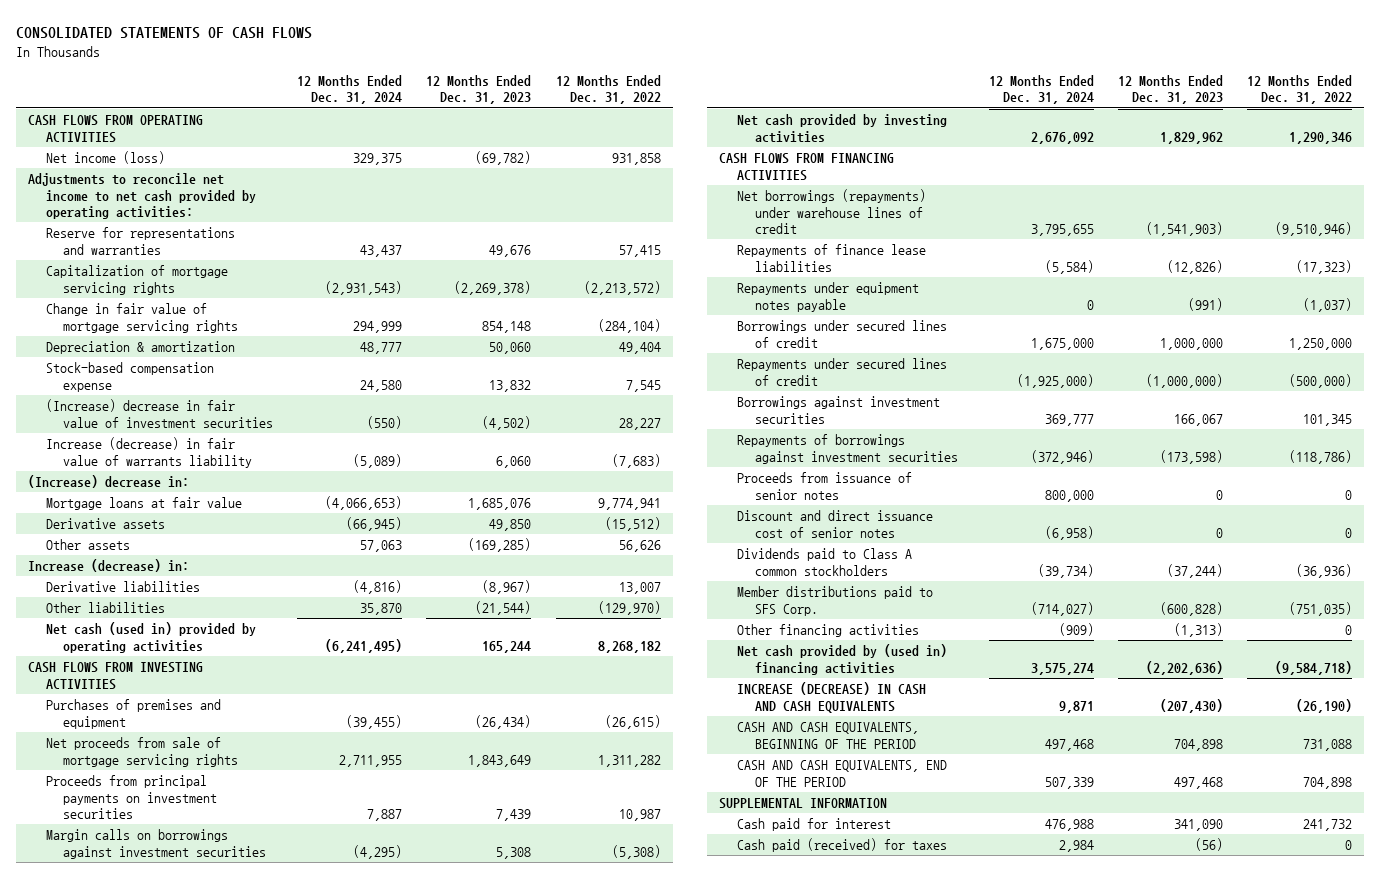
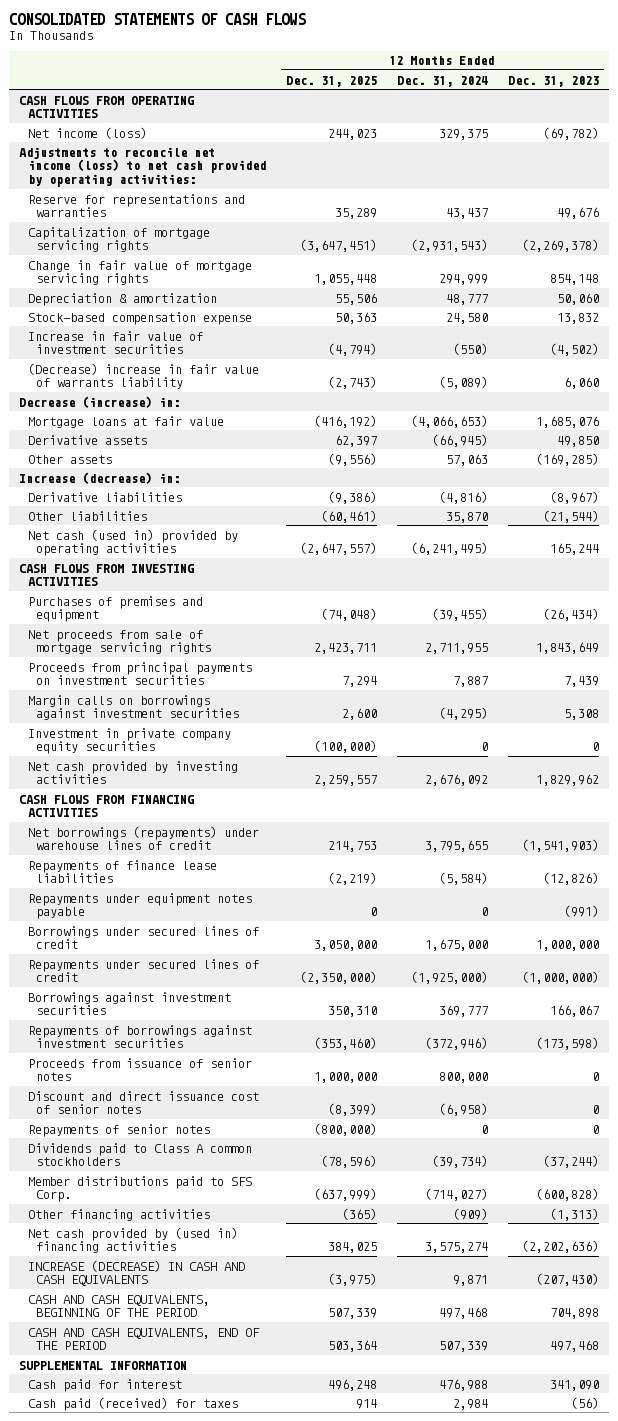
[555,74,661,105] 12 Months Ended Dec. 31, 2022 -> none
none -> [285,75,377,87] Dec. 31, 2025
[27,173,256,220] Adjustments to reconcile net income to net cash provided by operating activities: -> [18,146,266,188] Adjustments to reconcile net income (loss) to net cash provided by operating activities:
[45,399,274,428] (Increase) decrease in fair value of investment securities -> [27,330,203,355] Increase in fair value of investment securities
[45,437,253,468] Increase (decrease) in fair value of warrants liability -> [27,362,259,390] (Decrease) increase in fair value of warrants liability
[27,475,189,489] (Increase) decrease in: -> [18,395,180,408] Decrease (increase) in:
none -> [27,727,231,755] Investment in private company equity securities
none -> [27,1123,210,1137] Repayments of senior notes

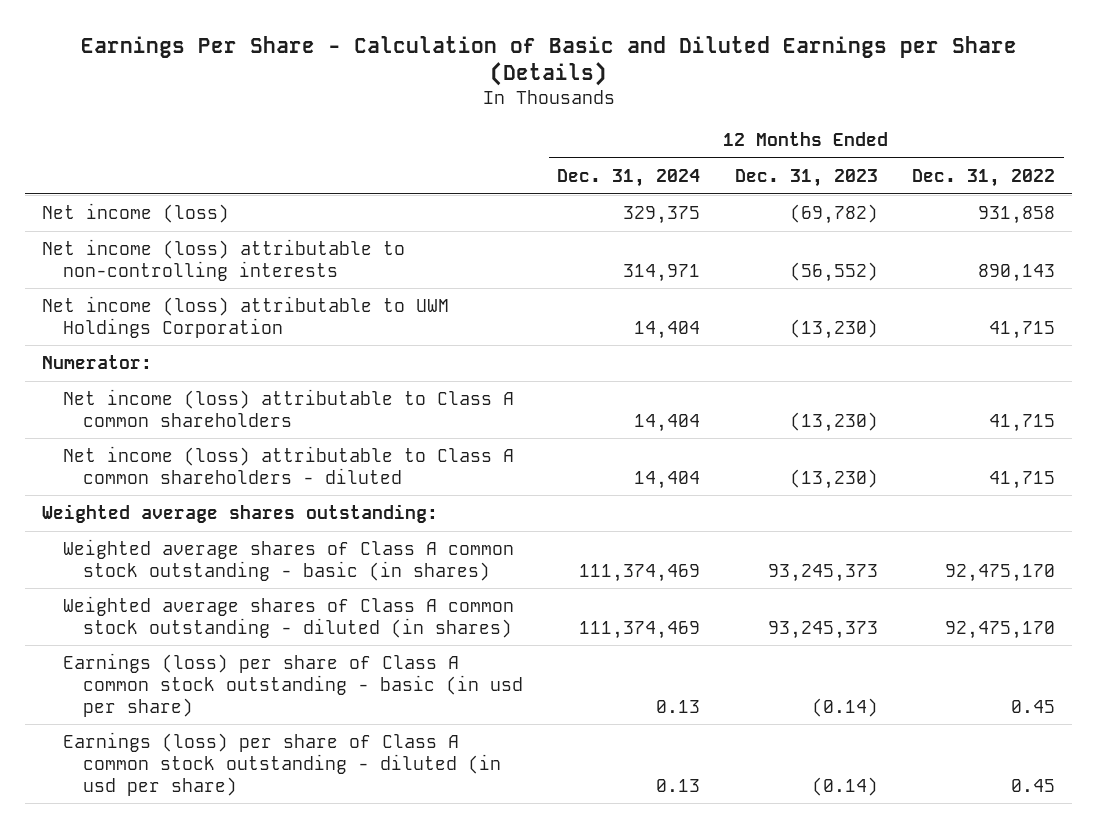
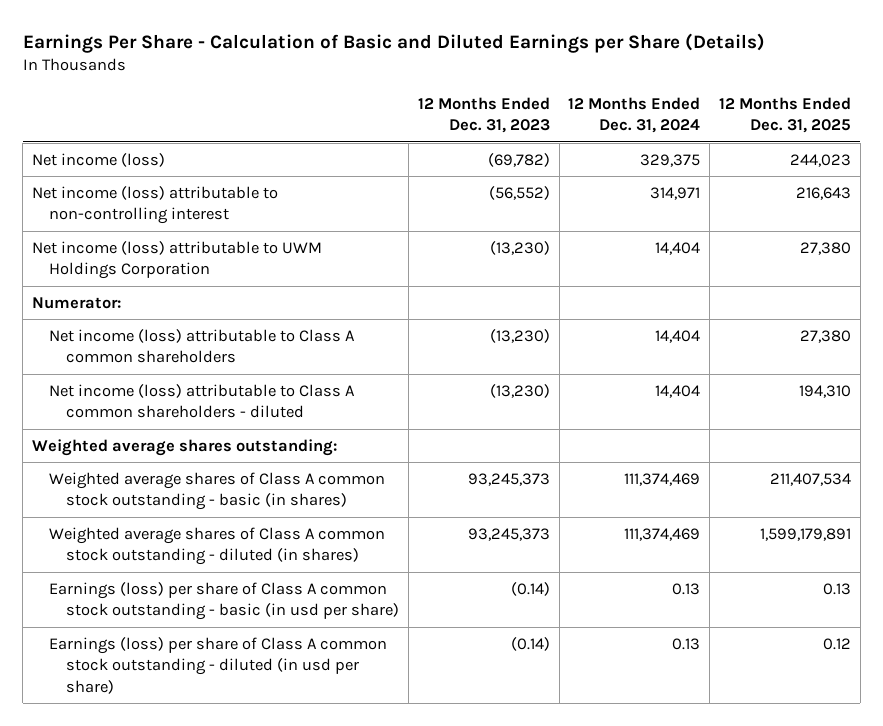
[912,168,1056,187] Dec. 31, 2022 -> none
none -> [718,96,851,134] 12 Months Ended Dec. 31, 2025
[42,239,406,281] Net income (loss) attributable to non-controlling interests -> [31,185,278,225] Net income (loss) attributable to non-controlling interest

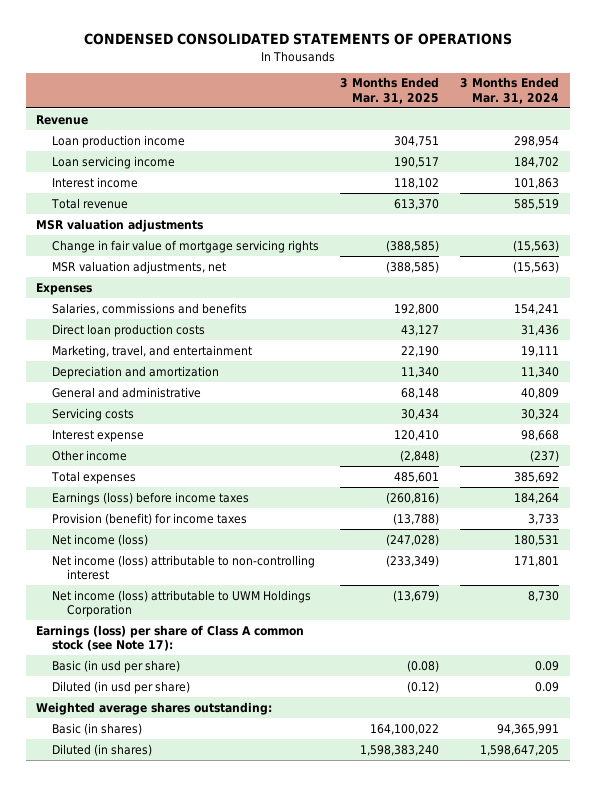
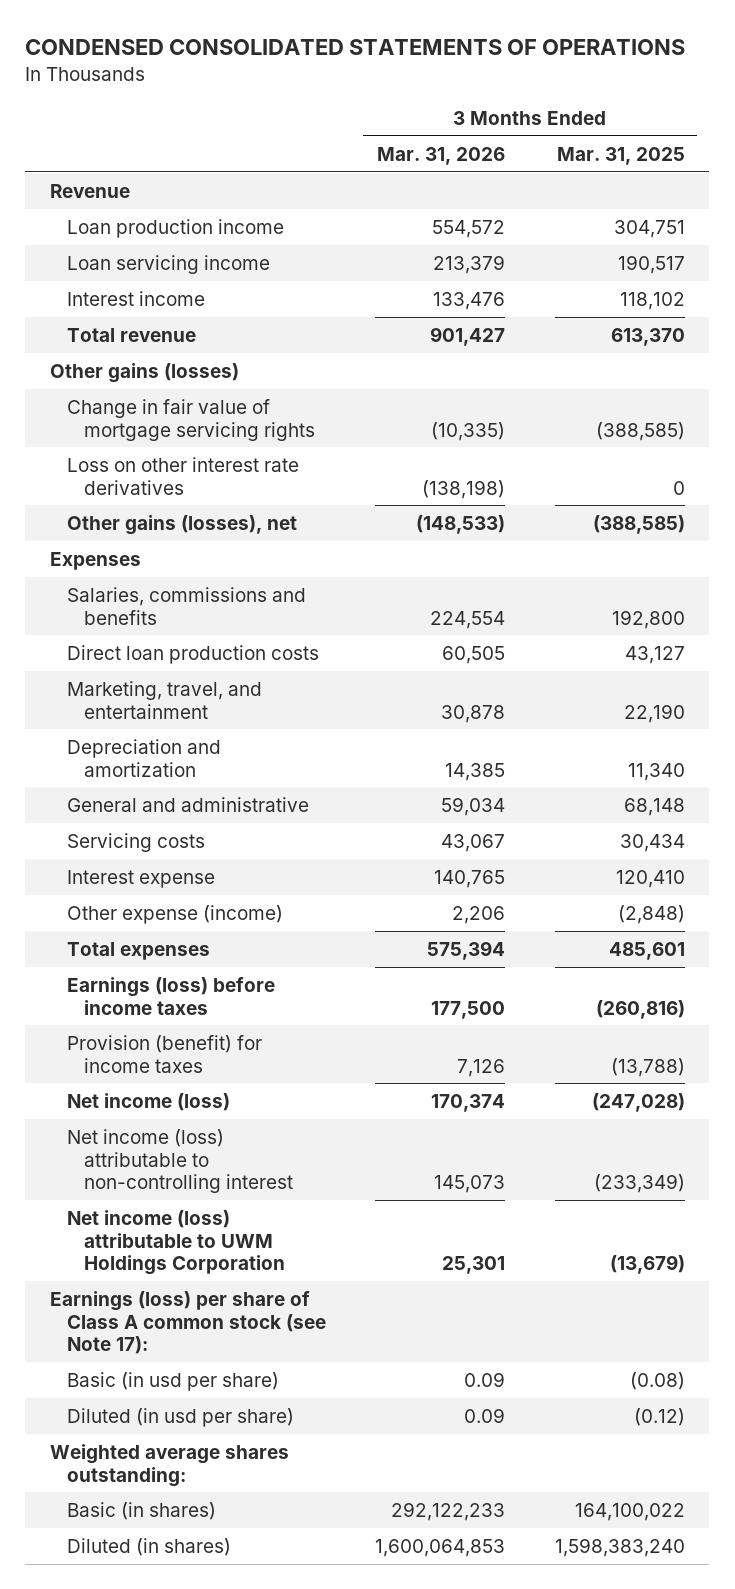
[460,77,560,104] 3 Months Ended Mar. 31, 2024 -> none
none -> [377,146,506,165] Mar. 31, 2026
[36,218,204,232] MSR valuation adjustments -> none
none -> [50,362,240,383] Other gains (losses)
none -> [66,456,299,495] Loss on other interest rate derivatives
[51,260,226,274] MSR valuation adjustments, net -> [66,514,297,535] Other gains (losses), net
[51,449,127,461] Other income -> [66,904,283,924] Other expense (income)

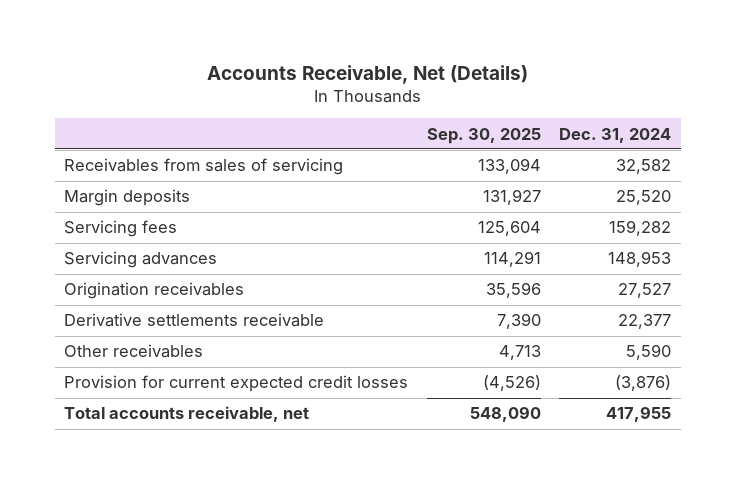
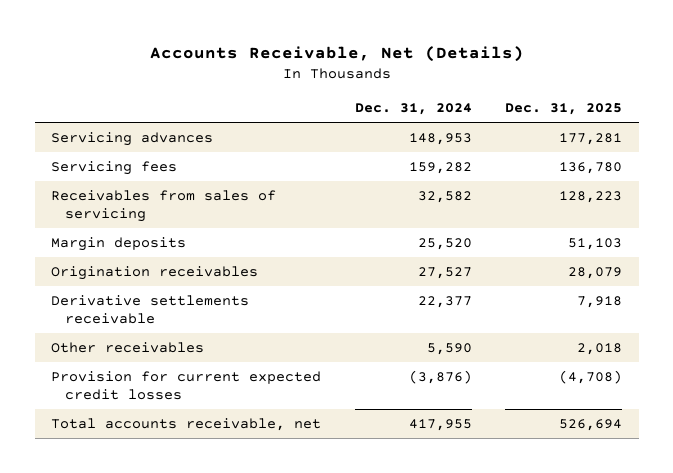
[426,127,541,144] Sep. 30, 2025 -> none
none -> [505,103,623,116] Dec. 31, 2025
[64,251,218,269] Servicing advances -> [51,131,214,146] Servicing advances
[64,220,178,238] Servicing fees -> [51,160,178,175] Servicing fees

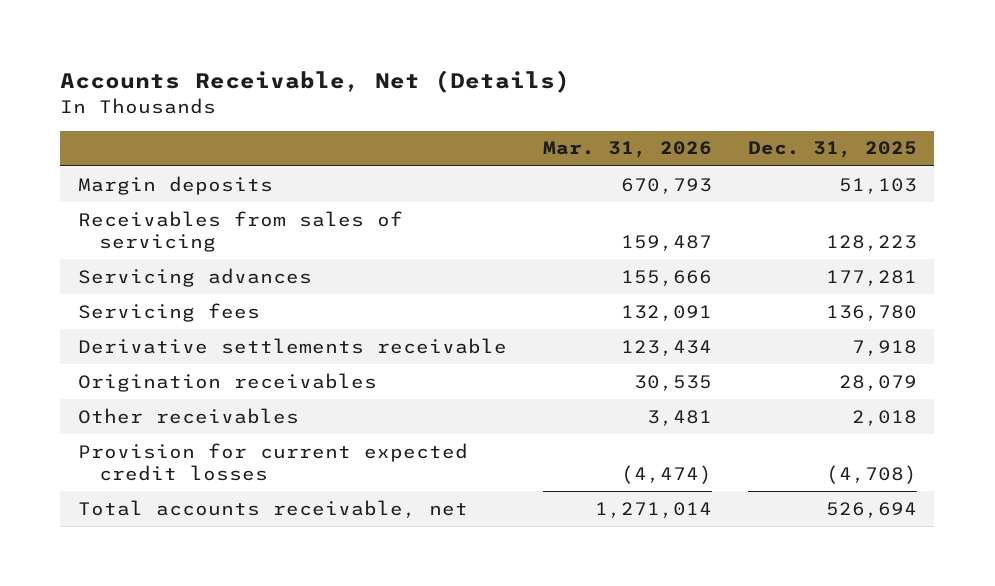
[354,103,472,116] Dec. 31, 2024 -> none
none -> [542,141,712,159] Mar. 31, 2026
[51,236,187,251] Margin deposits -> [78,175,274,195] Margin deposits
[51,189,277,222] Receivables from sales of servicing -> [78,210,404,253] Receivables from sales of servicing
[51,265,259,280] Origination receivables -> [78,372,378,392] Origination receivables

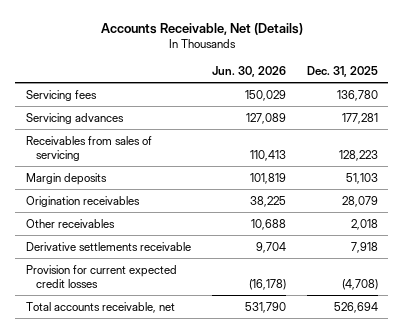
[542,141,712,159] Mar. 31, 2026 -> none
none -> [211,65,286,77] Jun. 30, 2026
[78,267,313,287] Servicing advances -> [25,112,124,124] Servicing advances
[78,210,404,253] Receivables from sales of servicing -> [25,135,152,161] Receivables from sales of servicing
[78,175,274,195] Margin deposits -> [25,172,107,185] Margin deposits
[78,337,508,354] Derivative settlements receivable -> [25,241,191,251] Derivative settlements receivable

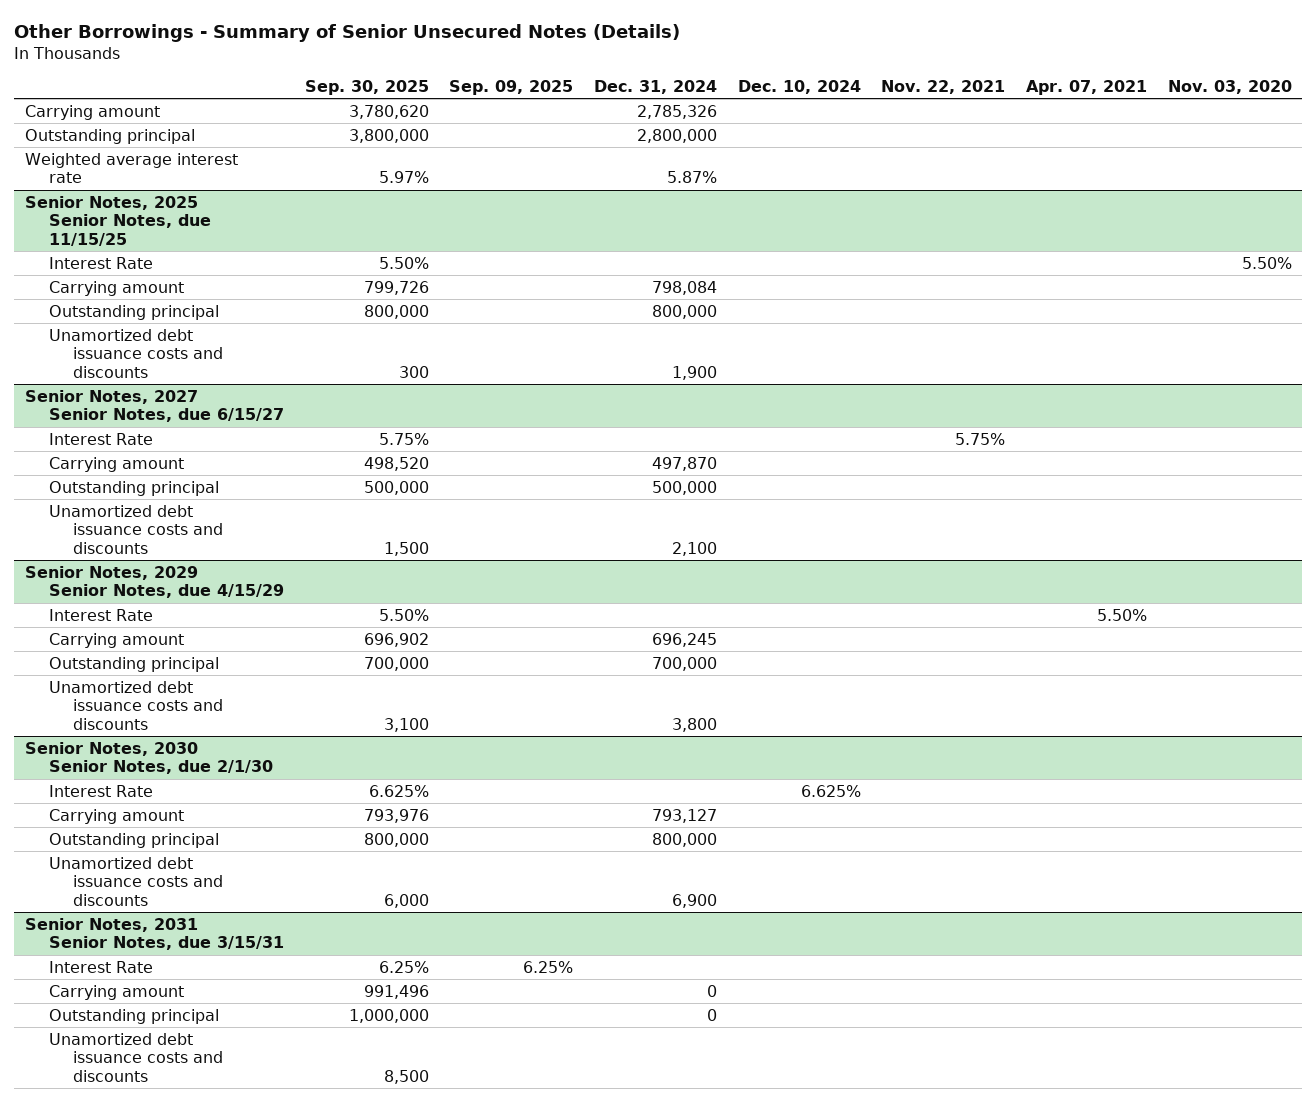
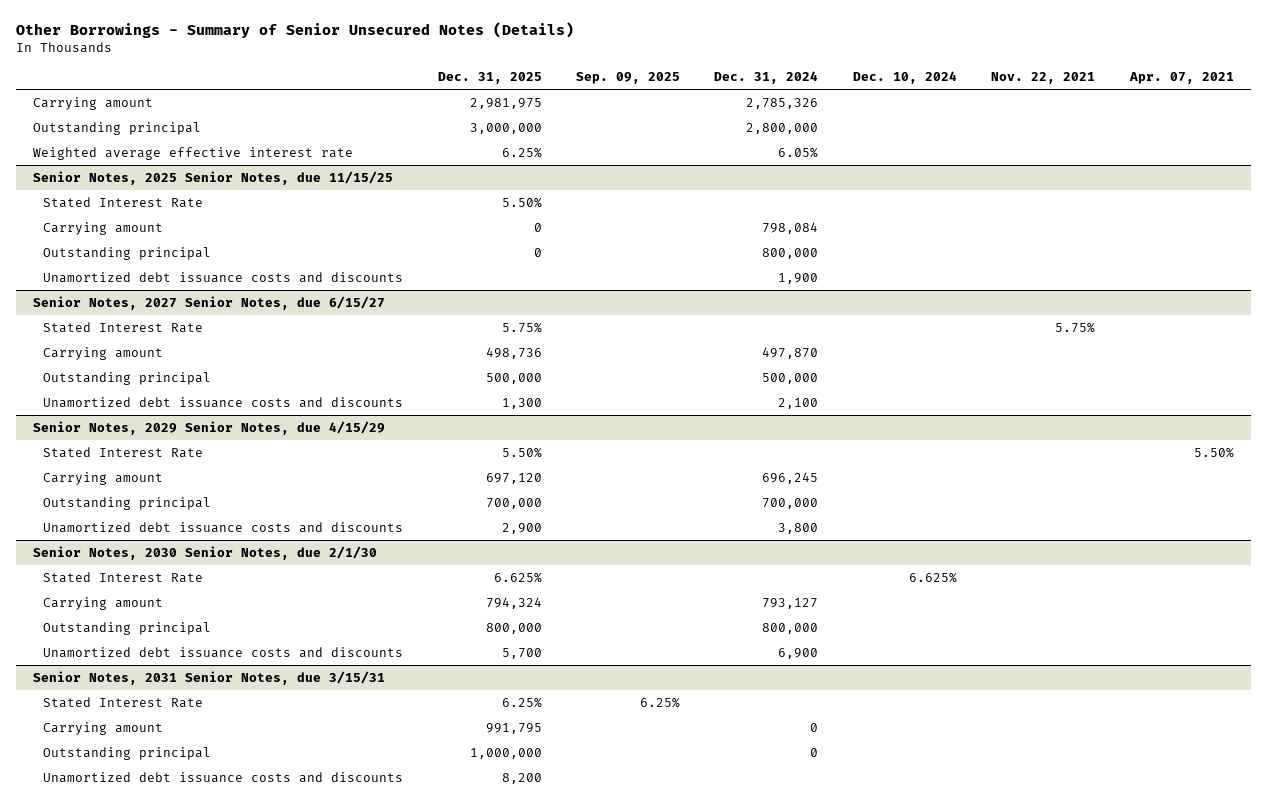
[304,80,429,96] Sep. 30, 2025 -> none
[1167,80,1292,95] Nov. 03, 2020 -> none
none -> [437,72,542,85] Dec. 31, 2025
[24,152,238,184] Weighted average interest rate -> [33,146,354,160] Weighted average effective interest rate
[666,171,717,184] 5.87% -> [778,146,819,158] 6.05%
[48,256,153,269] Interest Rate -> [43,196,204,208] Stated Interest Rate
[48,432,153,445] Interest Rate -> [43,321,204,333] Stated Interest Rate
[48,608,153,621] Interest Rate -> [43,446,204,458] Stated Interest Rate
[48,784,153,797] Interest Rate -> [43,571,204,583] Stated Interest Rate
[48,960,153,973] Interest Rate -> [43,696,204,708] Stated Interest Rate

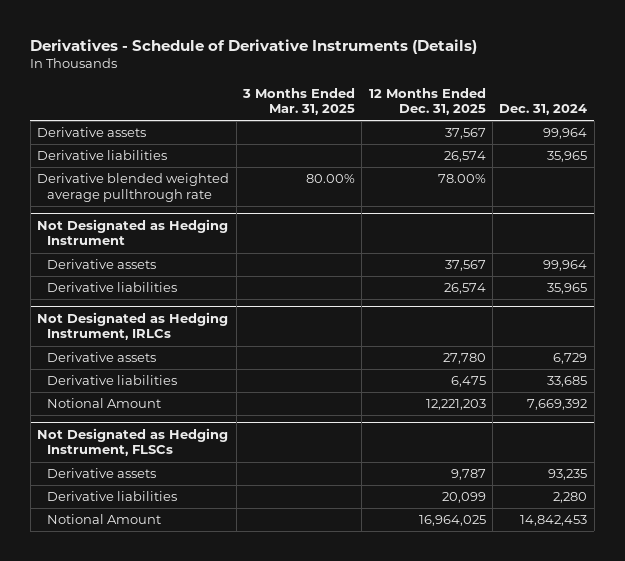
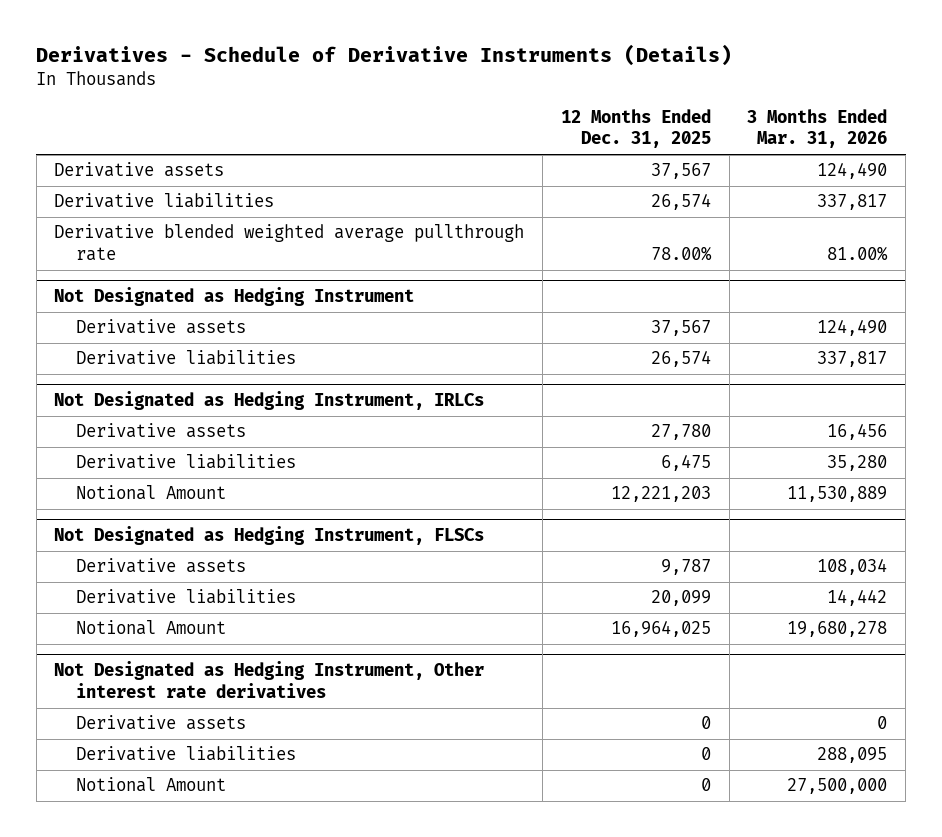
[242,87,356,116] 3 Months Ended Mar. 31, 2025 -> none
[499,104,588,116] Dec. 31, 2024 -> none
none -> [747,108,888,149] 3 Months Ended Mar. 31, 2026
none -> [54,661,485,698] Not Designated as Hedging Instrument, Other interest rate derivatives
none -> [76,715,247,731] Derivative assets
none -> [76,746,297,762] Derivative liabilities
none -> [76,777,227,793] Notional Amount

